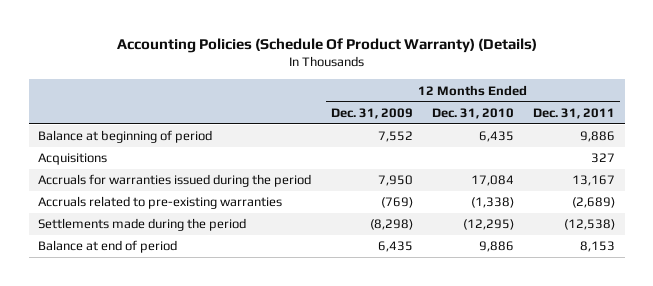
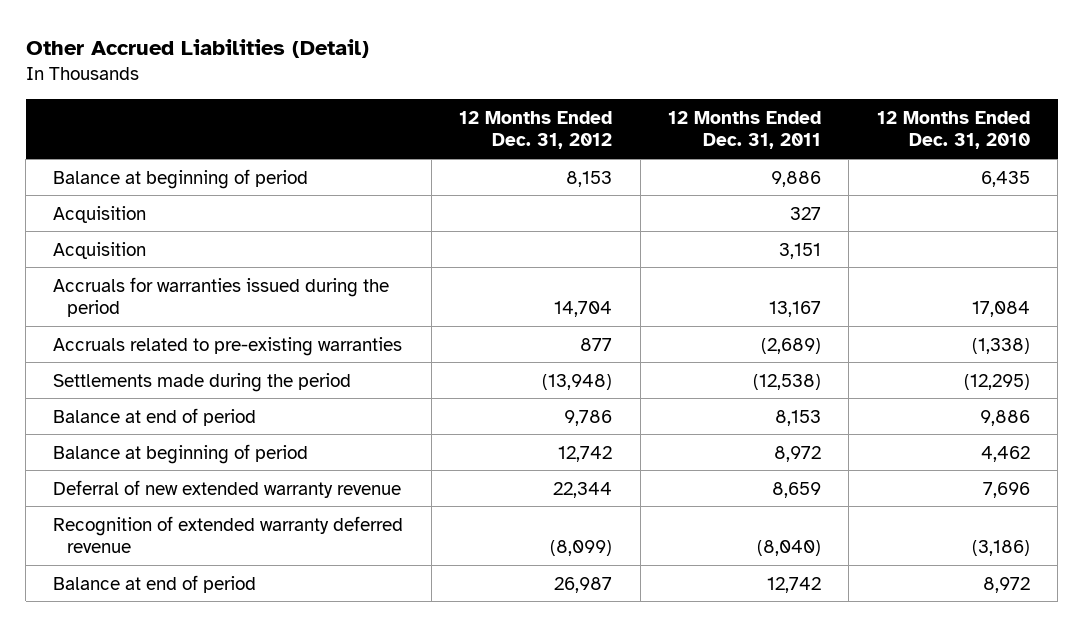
[116,37,537,53] Accounting Policies (Schedule Of Product Warranty) (Details) -> [25,38,369,58] Other Accrued Liabilities (Detail)
[330,107,413,119] Dec. 31, 2009 -> none
none -> [459,110,613,150] 12 Months Ended Dec. 31, 2012
[38,153,108,166] Acquisitions -> [53,205,147,223] Acquisition
none -> [53,241,147,259] Acquisition
none -> [53,443,309,464] Balance at beginning of period
none -> [53,479,402,498] Deferral of new extended warranty revenue
none -> [53,515,404,554] Recognition of extended warranty deferred revenue
none -> [53,574,257,593] Balance at end of period

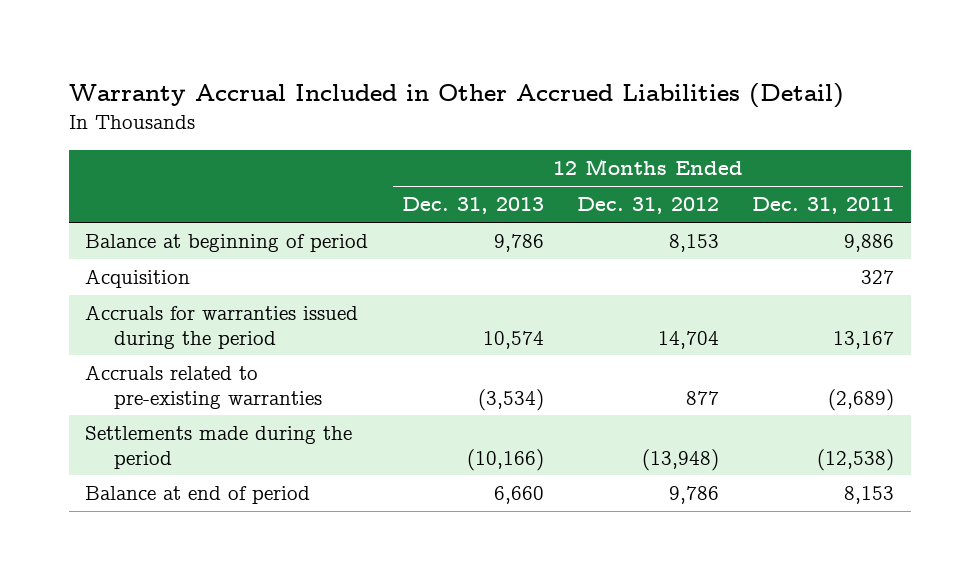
[25,38,369,58] Other Accrued Liabilities (Detail) -> [68,83,844,109] Warranty Accrual Included in Other Accrued Liabilities (Detail)
[876,110,1030,150] 12 Months Ended Dec. 31, 2010 -> none
none -> [401,197,544,215] Dec. 31, 2013
[53,241,147,259] Acquisition -> none
[53,443,309,464] Balance at beginning of period -> none
[53,479,402,498] Deferral of new extended warranty revenue -> none
[53,515,404,554] Recognition of extended warranty deferred revenue -> none
[53,574,257,593] Balance at end of period -> none

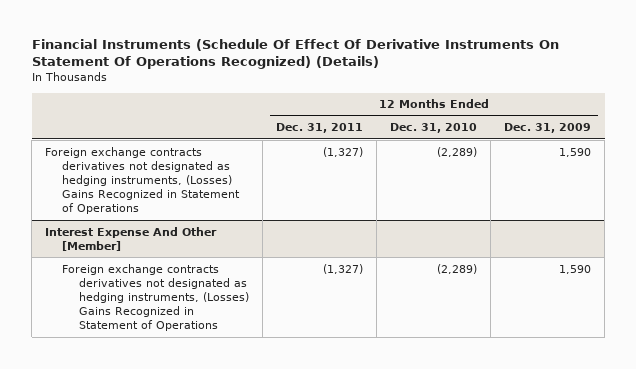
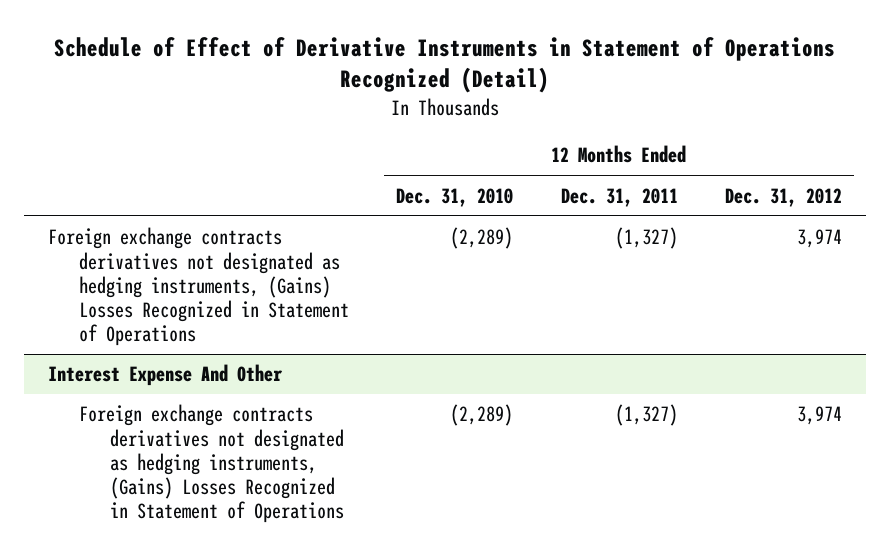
[31,39,559,70] Financial Instruments (Schedule Of Effect Of Derivative Instruments On Statement Of Operations Recognized) (Details) -> [53,36,835,94] Schedule of Effect of Derivative Instruments in Statement of Operations Recognized (Detail)
[504,123,592,134] Dec. 31, 2009 -> none
none -> [724,187,842,207] Dec. 31, 2012
[45,146,241,215] Foreign exchange contracts derivatives not designated as hedging instruments, (Losses) Gains Recognized in Statement of Operations -> [47,227,349,347] Foreign exchange contracts derivatives not designated as hedging instruments, (Gains) Losses Recognized in Statement of Operations
[45,226,218,251] Interest Expense And Other [Member] -> [47,364,283,387] Interest Expense And Other
[62,263,250,332] Foreign exchange contracts derivatives not designated as hedging instruments, (Losses) Gains Recognized in Statement of Operations -> [78,404,344,524] Foreign exchange contracts derivatives not designated as hedging instruments, (Gains) Losses Recognized in Statement of Operations

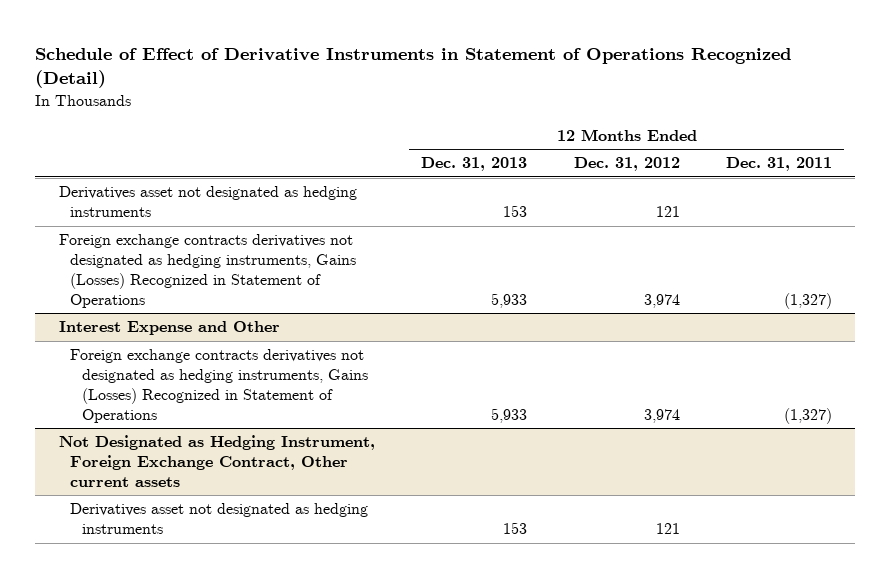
[396,187,514,207] Dec. 31, 2010 -> none
none -> [421,157,528,172] Dec. 31, 2013
none -> [58,186,357,218] Derivatives asset not designated as hedging instruments
[47,227,349,347] Foreign exchange contracts derivatives not designated as hedging instruments, (Gains) Losses Recognized in Statement of Operations -> [58,234,357,309] Foreign exchange contracts derivatives not designated as hedging instruments, Gains (Losses) Recognized in Statement of Operations
[47,364,283,387] Interest Expense And Other -> [58,321,280,336] Interest Expense and Other
[78,404,344,524] Foreign exchange contracts derivatives not designated as hedging instruments, (Gains) Losses Recognized in Statement of Operations -> [70,349,368,424] Foreign exchange contracts derivatives not designated as hedging instruments, Gains (Losses) Recognized in Statement of Operations
none -> [58,435,375,488] Not Designated as Hedging Instrument, Foreign Exchange Contract, Other current assets
none -> [70,503,369,535] Derivatives asset not designated as hedging instruments

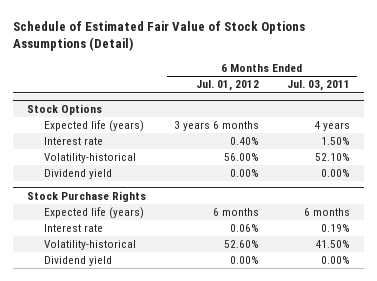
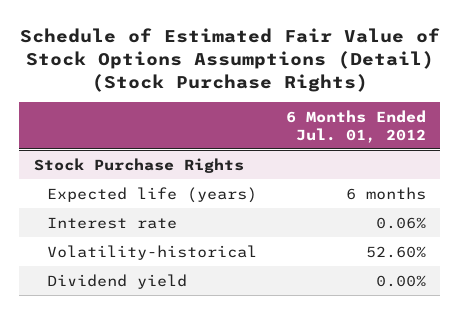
[12,20,305,52] Schedule of Estimated Fair Value of Stock Options Assumptions (Detail) -> [19,28,440,92] Schedule of Estimated Fair Value of Stock Options Assumptions (Detail) (Stock Purchase Rights)
[286,80,350,92] Jul. 03, 2011 -> none
[26,103,102,115] Stock Options -> none
[43,120,144,133] Expected life (years) -> none
[43,137,103,146] Interest rate -> none
[43,153,136,164] Volatility-historical -> none
[43,169,112,180] Dividend yield -> none

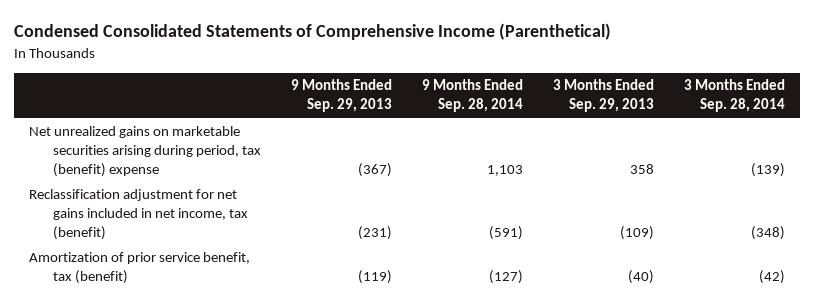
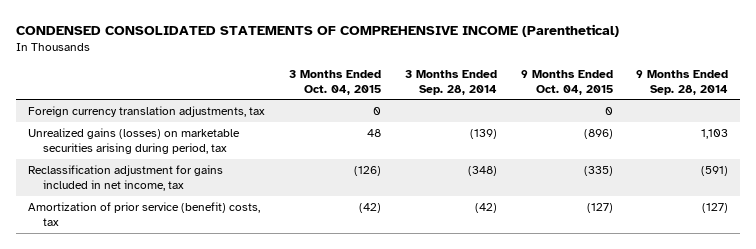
[13,23,611,41] Condensed Consolidated Statements of Comprehensive Income (Parenthetical) -> [15,23,619,37] CONDENSED CONSOLIDATED STATEMENTS OF COMPREHENSIVE INCOME (Parenthetical)
[290,79,392,113] 9 Months Ended Sep. 29, 2013 -> none
[552,79,654,113] 3 Months Ended Sep. 29, 2013 -> none
none -> [288,69,381,95] 3 Months Ended Oct. 04, 2015
none -> [520,69,613,95] 9 Months Ended Oct. 04, 2015
none -> [27,105,265,117] Foreign currency translation adjustments, tax
[28,125,261,177] Net unrealized gains on marketable securities arising during period, tax (benefit) expense -> [27,127,240,154] Unrealized gains (losses) on marketable securities arising during period, tax
[28,188,248,240] Reclassification adjustment for net gains included in net income, tax (benefit) -> [27,164,223,191] Reclassification adjustment for gains included in net income, tax
[28,251,250,284] Amortization of prior service benefit, tax (benefit) -> [27,201,260,226] Amortization of prior service (benefit) costs, tax

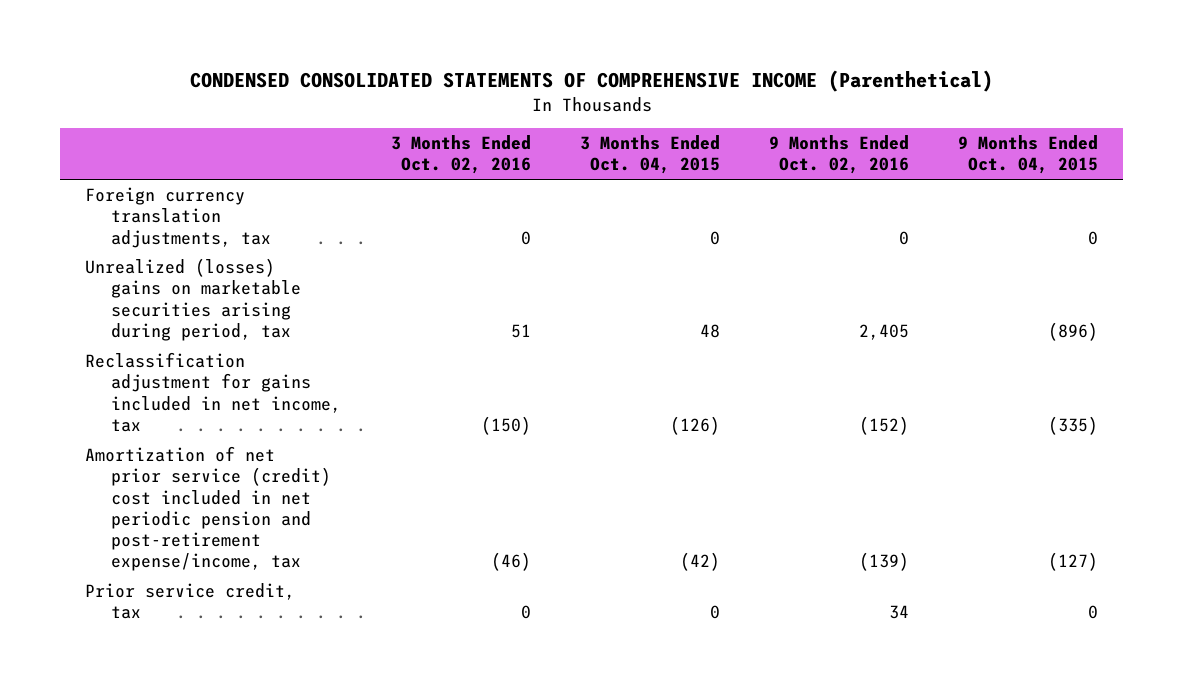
[404,69,497,95] 3 Months Ended Sep. 28, 2014 -> none
[636,69,729,95] 9 Months Ended Sep. 28, 2014 -> none
none -> [390,135,531,175] 3 Months Ended Oct. 02, 2016
none -> [768,135,909,175] 9 Months Ended Oct. 02, 2016
[27,127,240,154] Unrealized gains (losses) on marketable securities arising during period, tax -> [84,257,302,341] Unrealized (losses) gains on marketable securities arising during period, tax
[27,201,260,226] Amortization of prior service (benefit) costs, tax -> [84,445,332,572] Amortization of net prior service (credit) cost included in net periodic pension and post-retirement expense/income, tax
none -> [84,582,295,620] Prior service credit, tax

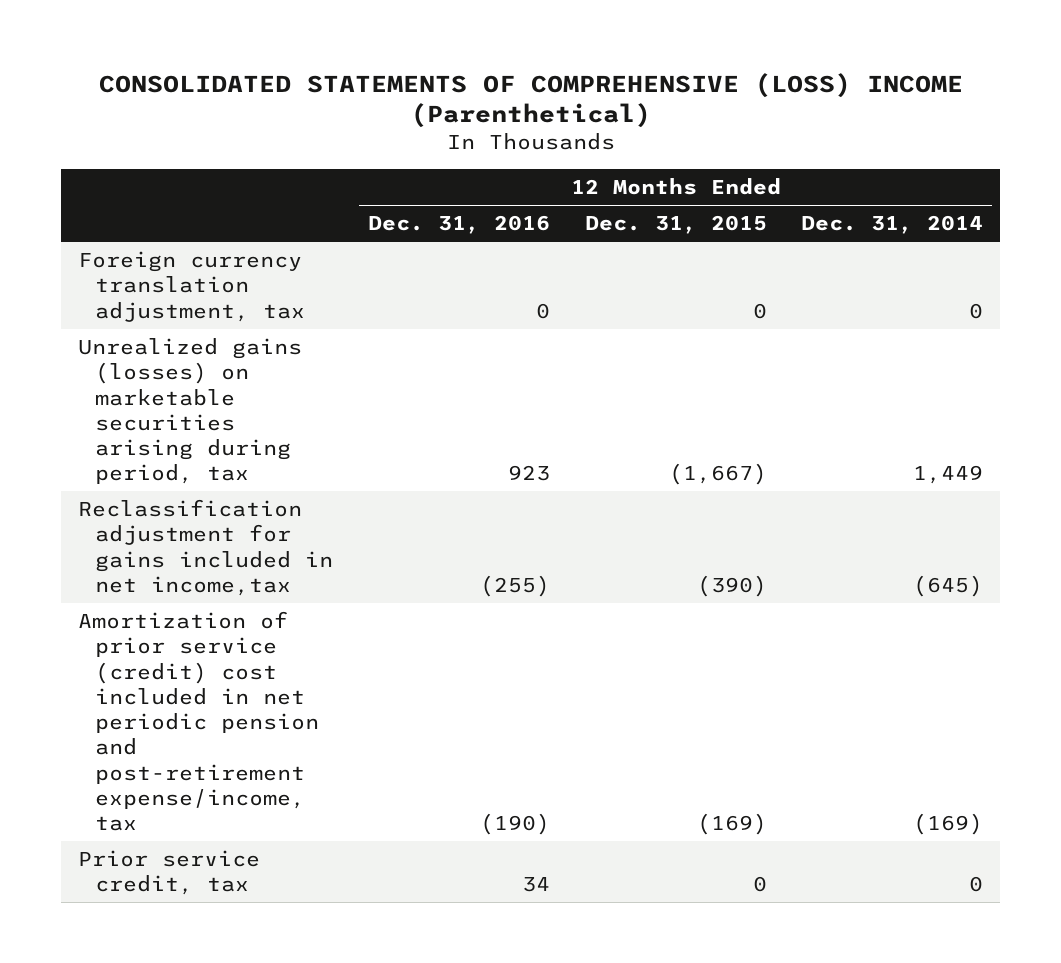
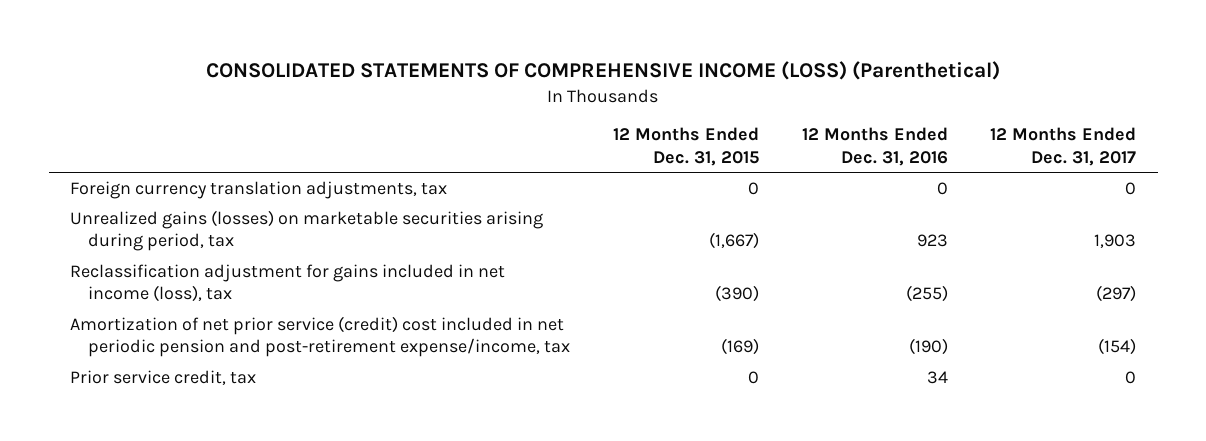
[98,72,963,129] CONSOLIDATED STATEMENTS OF COMPREHENSIVE (LOSS) INCOME (Parenthetical) -> [206,61,1001,81] CONSOLIDATED STATEMENTS OF COMPREHENSIVE INCOME (LOSS) (Parenthetical)
[801,215,984,235] Dec. 31, 2014 -> none
none -> [990,127,1137,167] 12 Months Ended Dec. 31, 2017
[78,250,306,322] Foreign currency translation adjustment, tax -> [70,180,448,199] Foreign currency translation adjustments, tax
[78,498,334,596] Reclassification adjustment for gains included in net income,tax -> [70,263,506,303] Reclassification adjustment for gains included in net income (loss), tax
[78,610,320,832] Amortization of prior service (credit) cost included in net periodic pension and post-retirement expense/income, tax -> [70,315,571,358] Amortization of net prior service (credit) cost included in net periodic pension and post-retirement expense/income, tax

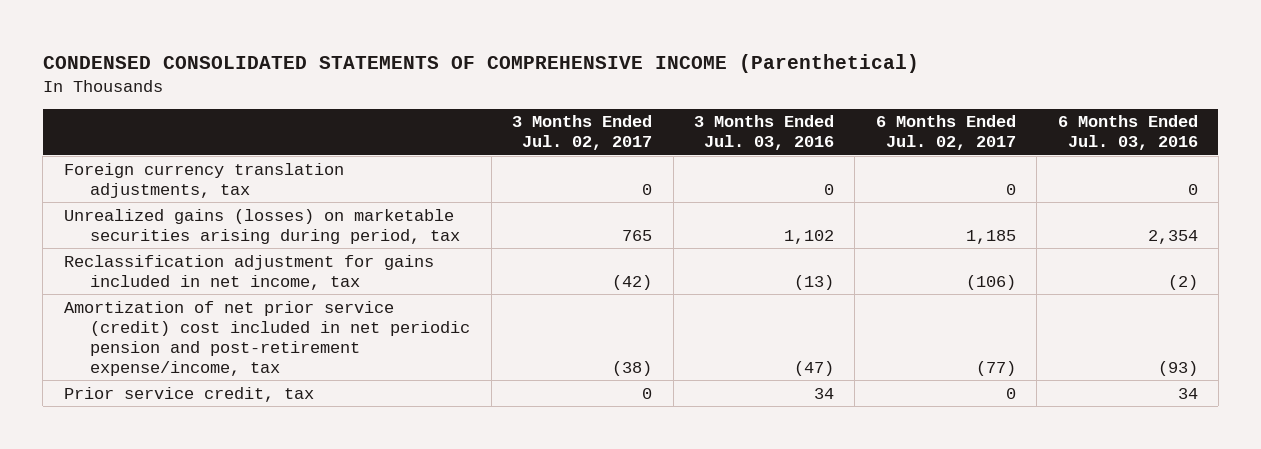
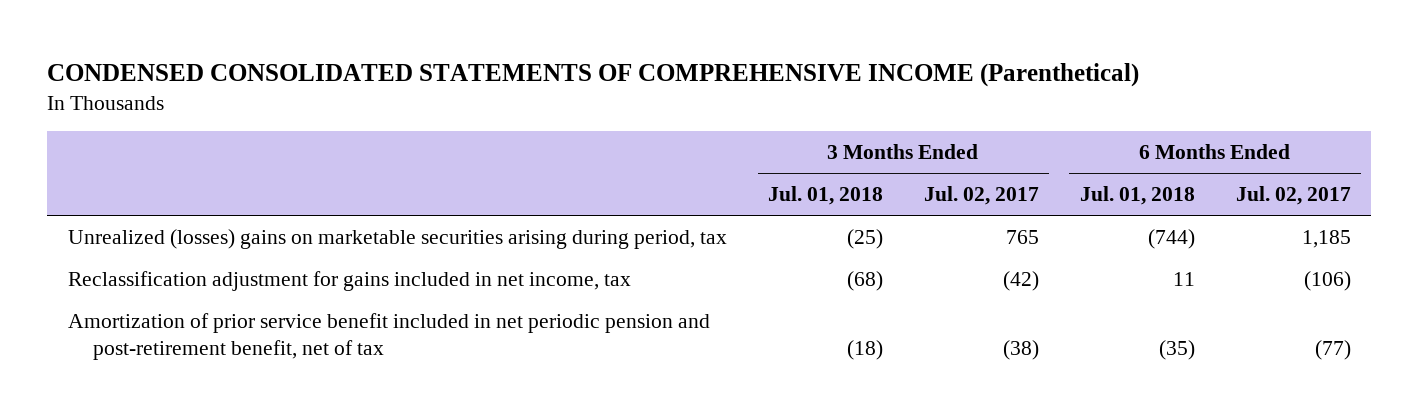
[694,115,835,151] 3 Months Ended Jul. 03, 2016 -> none
[1057,115,1198,151] 6 Months Ended Jul. 03, 2016 -> none
none -> [767,186,883,206] Jul. 01, 2018
none -> [1079,186,1195,206] Jul. 01, 2018
[63,162,344,198] Foreign currency translation adjustments, tax -> none
[63,208,461,244] Unrealized gains (losses) on marketable securities arising during period, tax -> [67,229,727,250] Unrealized (losses) gains on marketable securities arising during period, tax
[63,386,314,402] Prior service credit, tax -> none
[63,300,471,376] Amortization of net prior service (credit) cost included in net periodic pension and post-retirement expense/income, tax -> [67,313,710,360] Amortization of prior service benefit included in net periodic pension and post-retirement benefit, net of tax

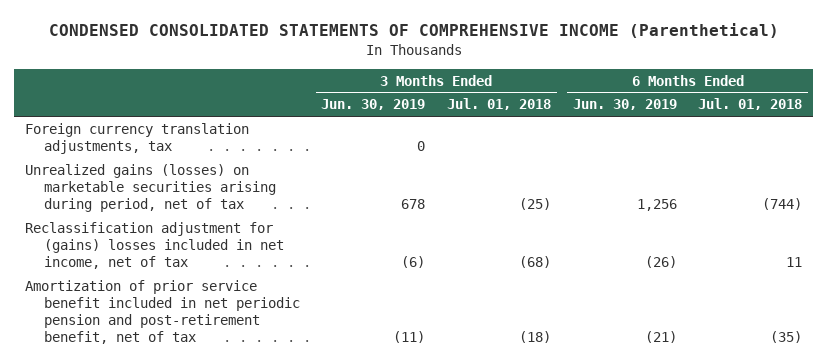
[923,186,1039,206] Jul. 02, 2017 -> none
[1235,186,1351,206] Jul. 02, 2017 -> none
none -> [321,99,426,111] Jun. 30, 2019
none -> [572,99,677,111] Jun. 30, 2019
none -> [25,122,250,154] Foreign currency translation adjustments, tax
[67,229,727,250] Unrealized (losses) gains on marketable securities arising during period, tax -> [25,163,276,212] Unrealized gains (losses) on marketable securities arising during period, net of tax
[67,271,631,292] Reclassification adjustment for gains included in net income, tax -> [25,221,284,269] Reclassification adjustment for (gains) losses included in net income, net of tax

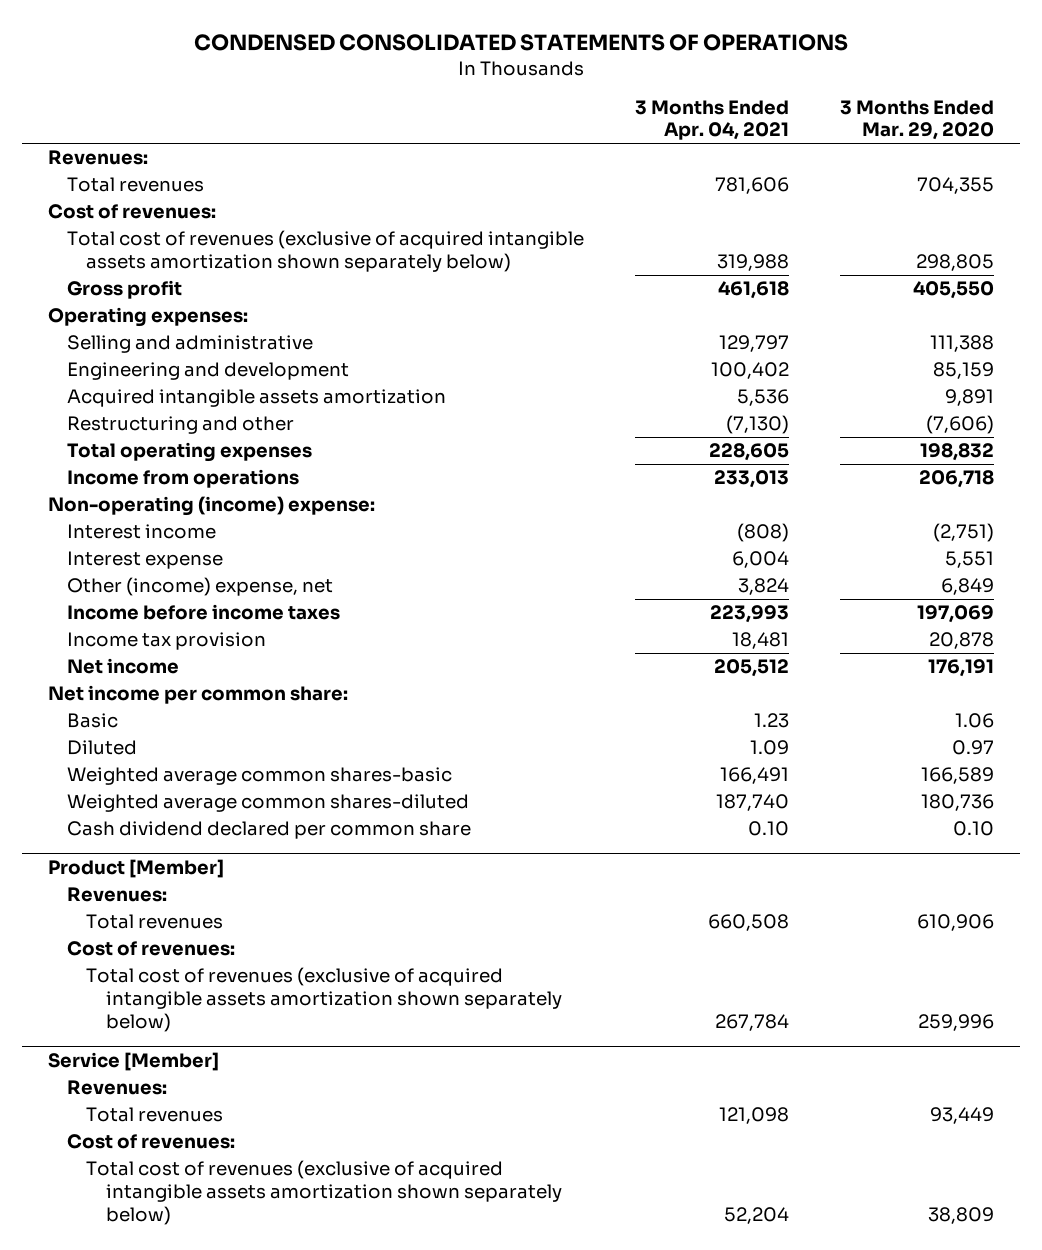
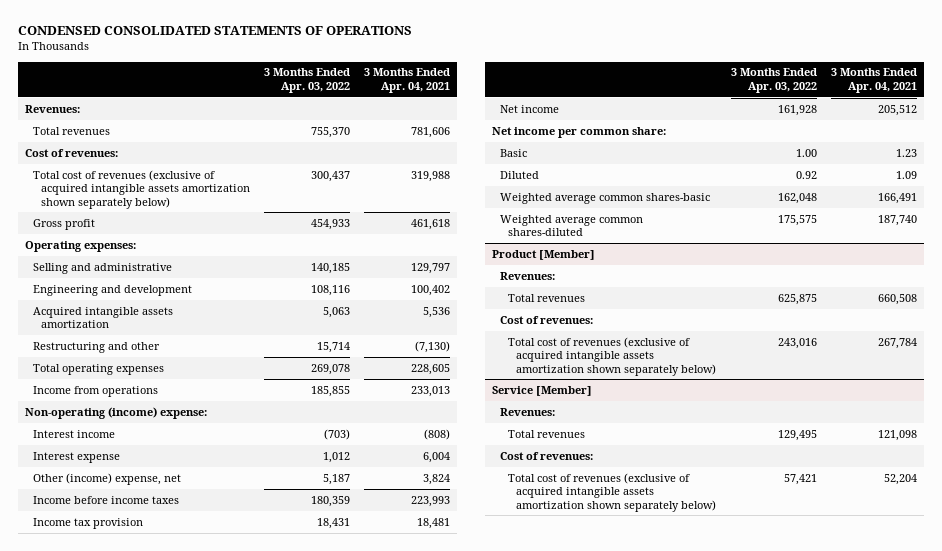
[840,99,995,141] 3 Months Ended Mar. 29, 2020 -> none
none -> [264,68,351,93] 3 Months Ended Apr. 03, 2022
[66,821,471,840] Cash dividend declared per common share -> none

